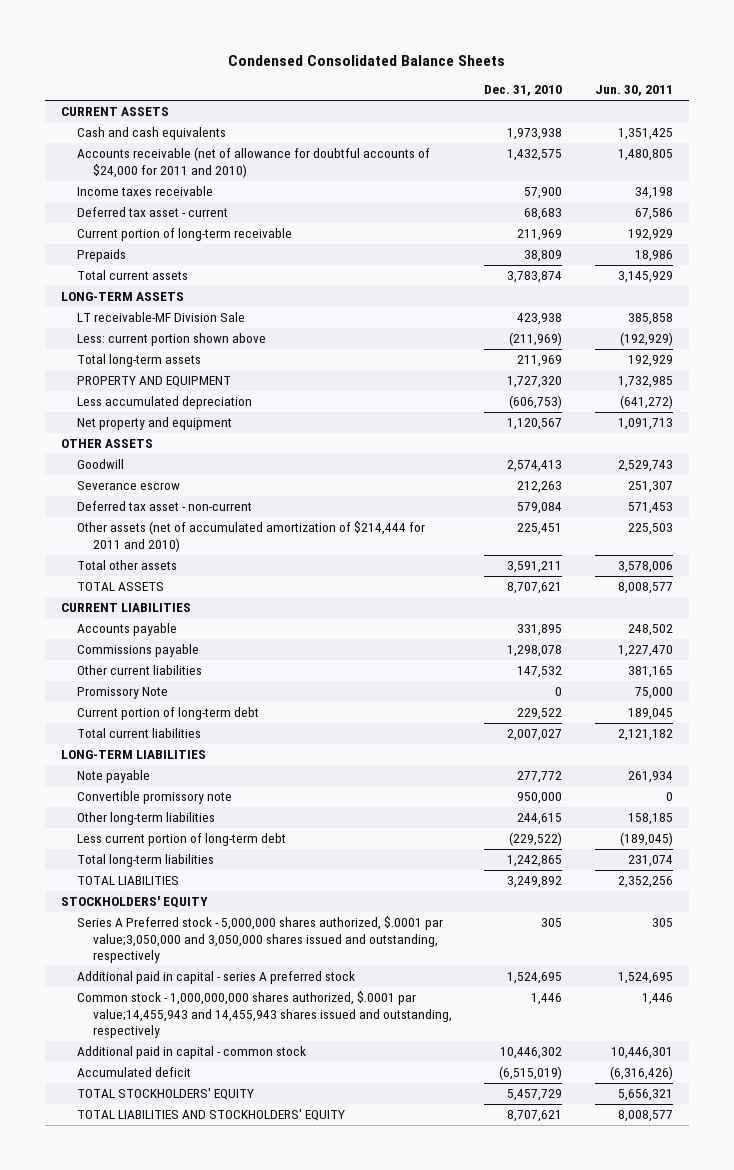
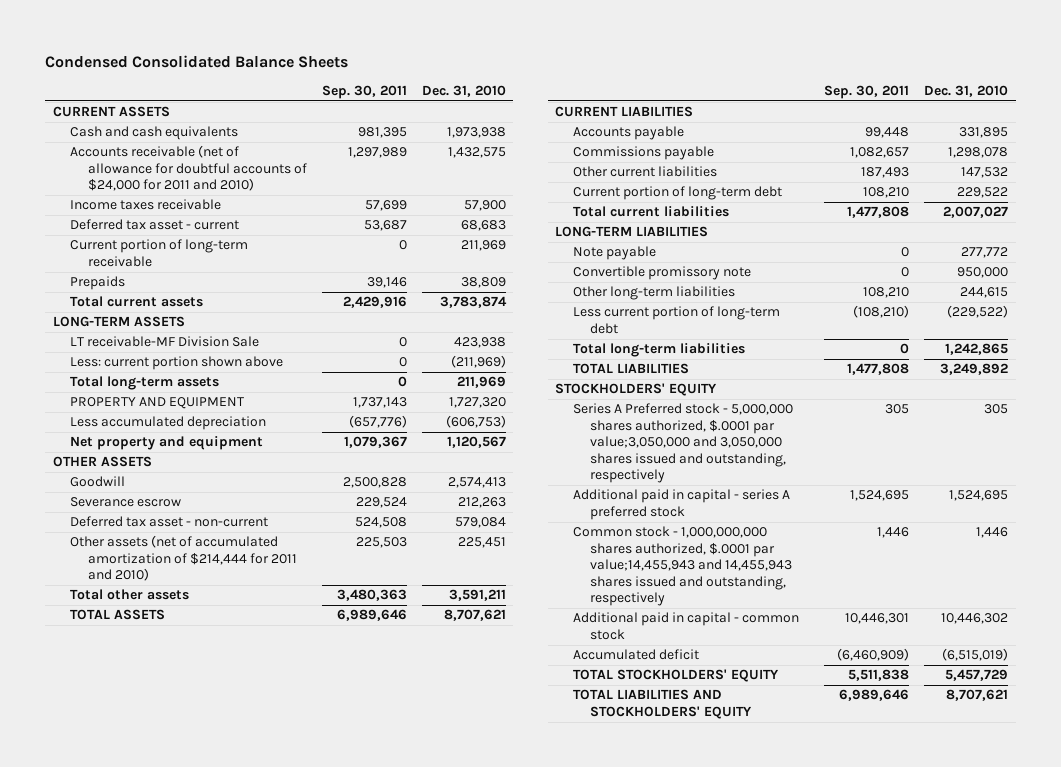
[594,85,673,97] Jun. 30, 2011 -> none
none -> [321,85,407,100] Sep. 30, 2011
[76,687,168,700] Promissory Note -> none

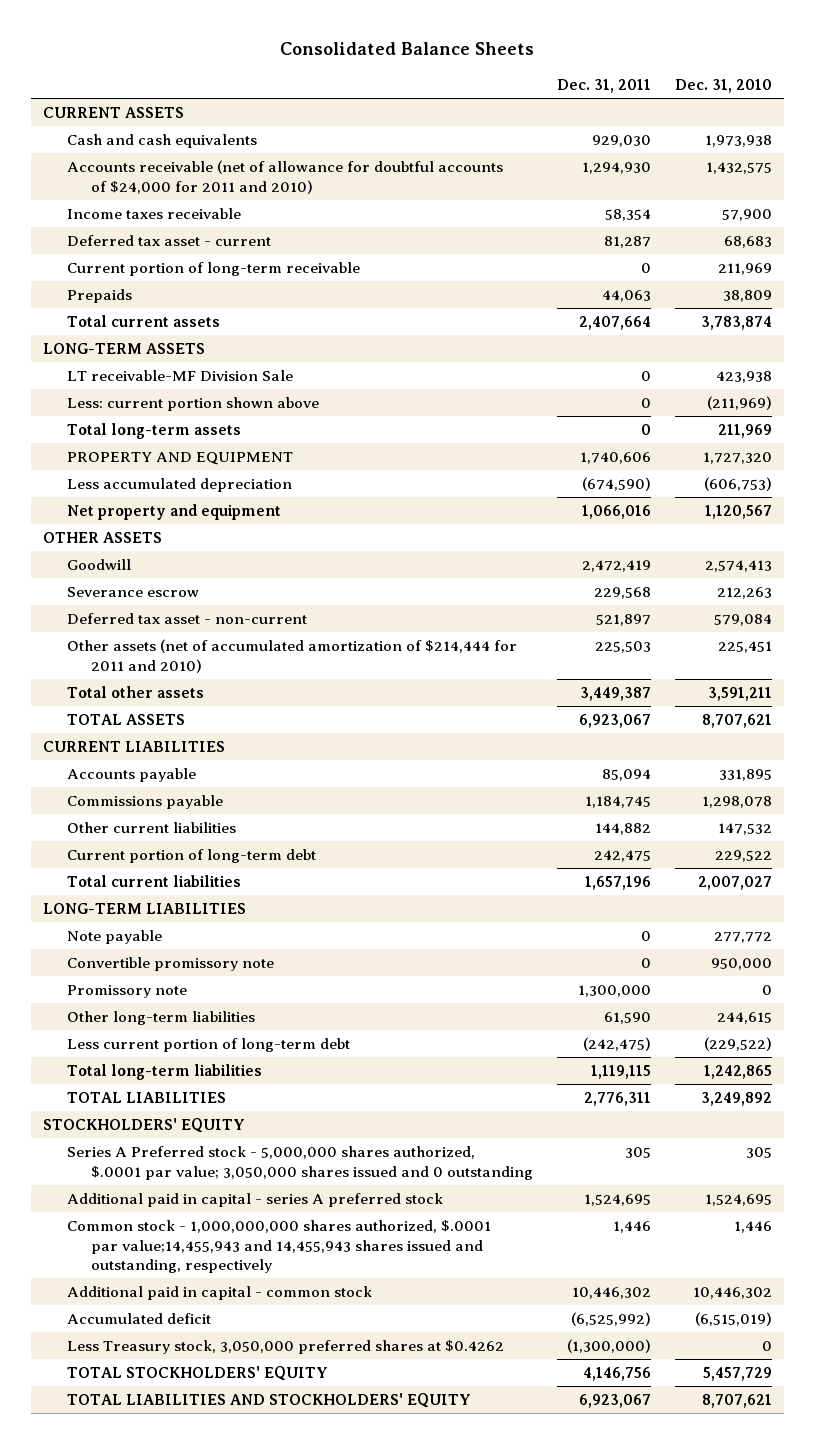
[45,54,349,68] Condensed Consolidated Balance Sheets -> [280,42,535,56] Consolidated Balance Sheets
[321,85,407,100] Sep. 30, 2011 -> none
none -> [557,78,652,93] Dec. 31, 2011
none -> [67,984,188,998] Promissory note
[572,403,793,484] Series A Preferred stock - 5,000,000 shares authorized, $.0001 par value;3,050,000 and 3,050,000 shares issued and outstanding, respectively -> [67,1145,534,1180] Series A Preferred stock - 5,000,000 shares authorized, $.0001 par value; 3,050,000 shares issued and 0 outstanding
none -> [67,1339,505,1354] Less Treasury stock, 3,050,000 preferred shares at $0.4262

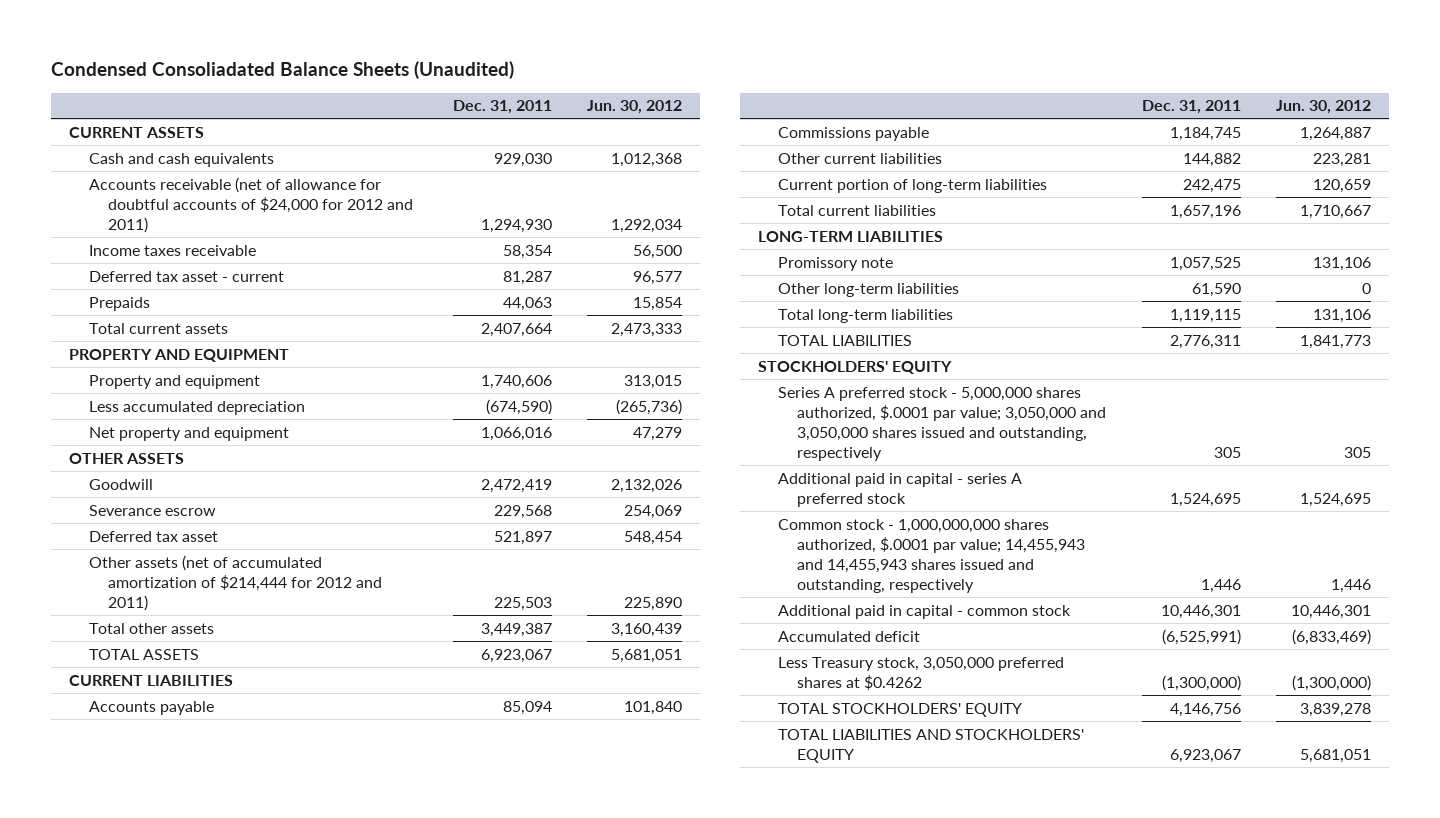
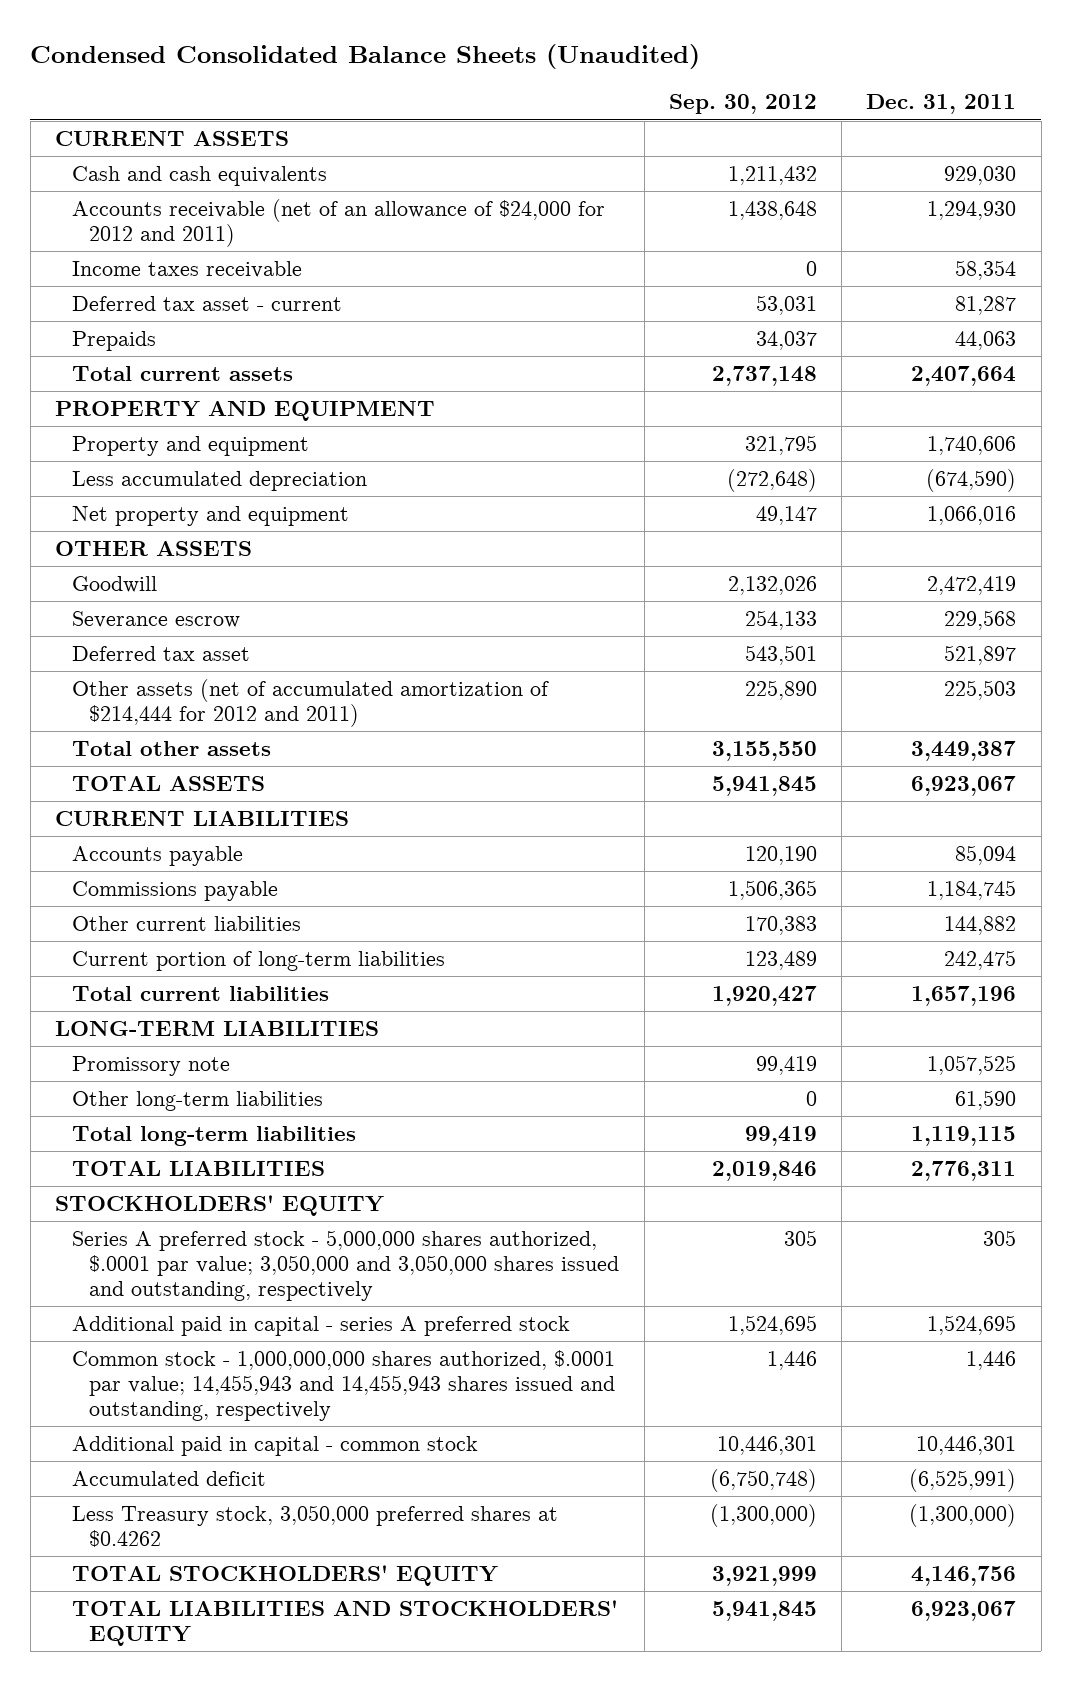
[51,61,515,80] Condensed Consoliadated Balance Sheets (Unaudited) -> [30,44,701,70] Condensed Consolidated Balance Sheets (Unaudited)
[587,100,683,115] Jun. 30, 2012 -> none
none -> [668,94,817,115] Sep. 30, 2012
[88,176,414,234] Accounts receivable (net of allowance for doubtful accounts of $24,000 for 2012 and 2011) -> [72,198,606,247] Accounts receivable (net of an allowance of $24,000 for 2012 and 2011)

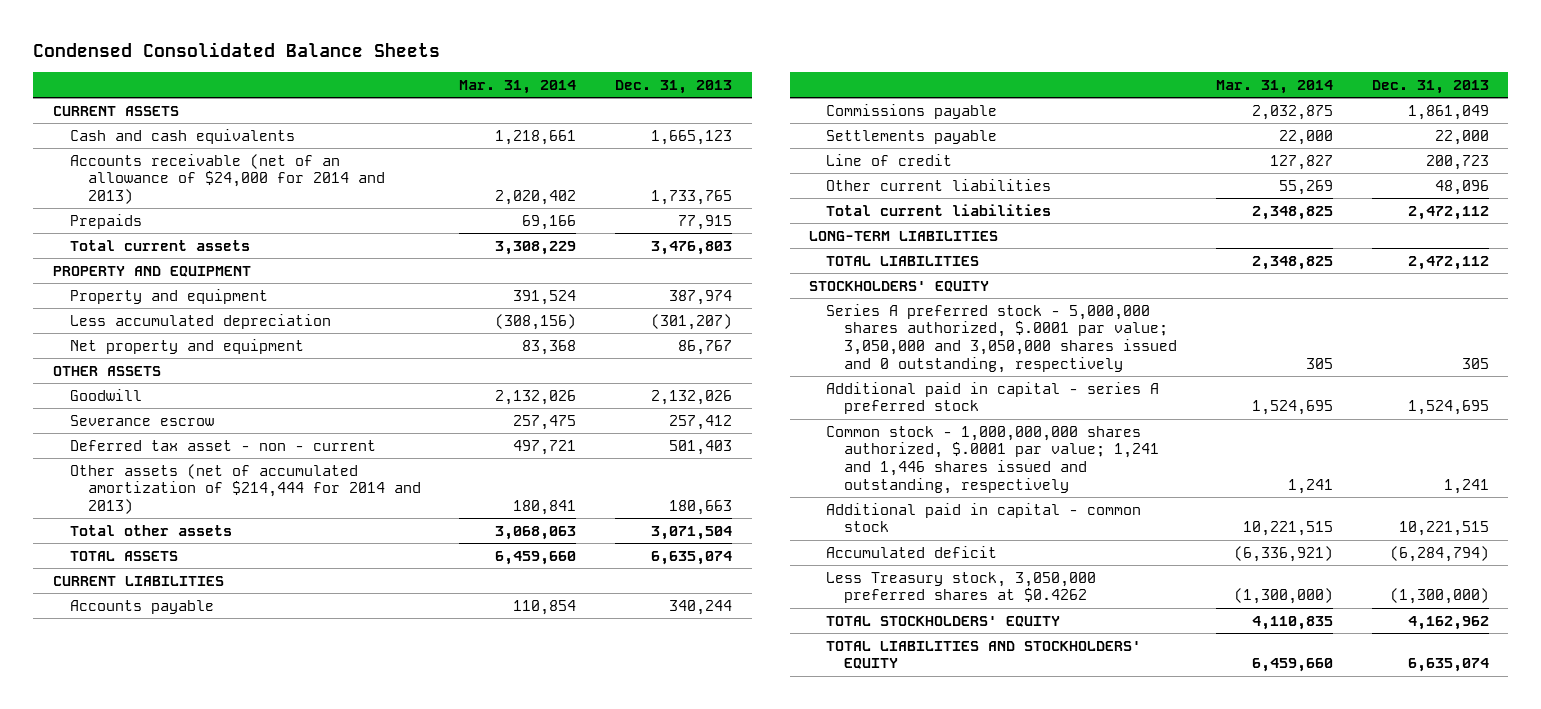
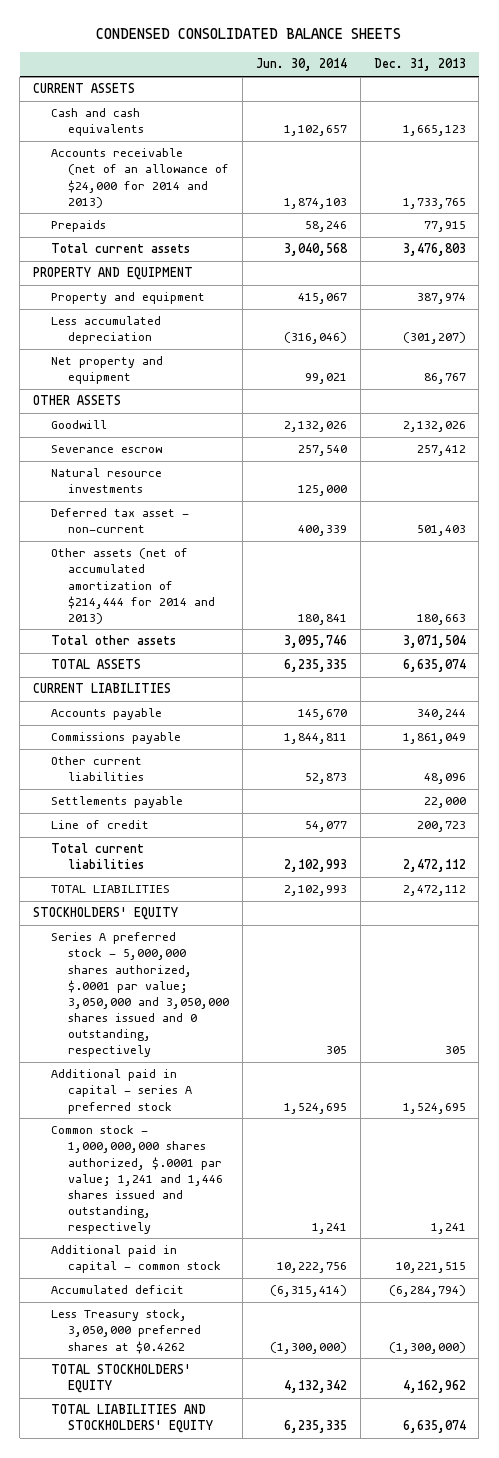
[33,41,441,57] Condensed Consolidated Balance Sheets -> [96,28,402,40] CONDENSED CONSOLIDATED BALANCE SHEETS
[459,79,577,94] Mar. 31, 2014 -> none
none -> [256,58,348,72] Jun. 30, 2014
none -> [50,468,162,494] Natural resource investments
[70,439,377,451] Deferred tax asset - non - current -> [50,508,189,534] Deferred tax asset - non-current
[826,178,1052,191] Other current liabilities -> [50,756,145,782] Other current liabilities
[808,230,998,241] LONG-TERM LIABILITIES -> none

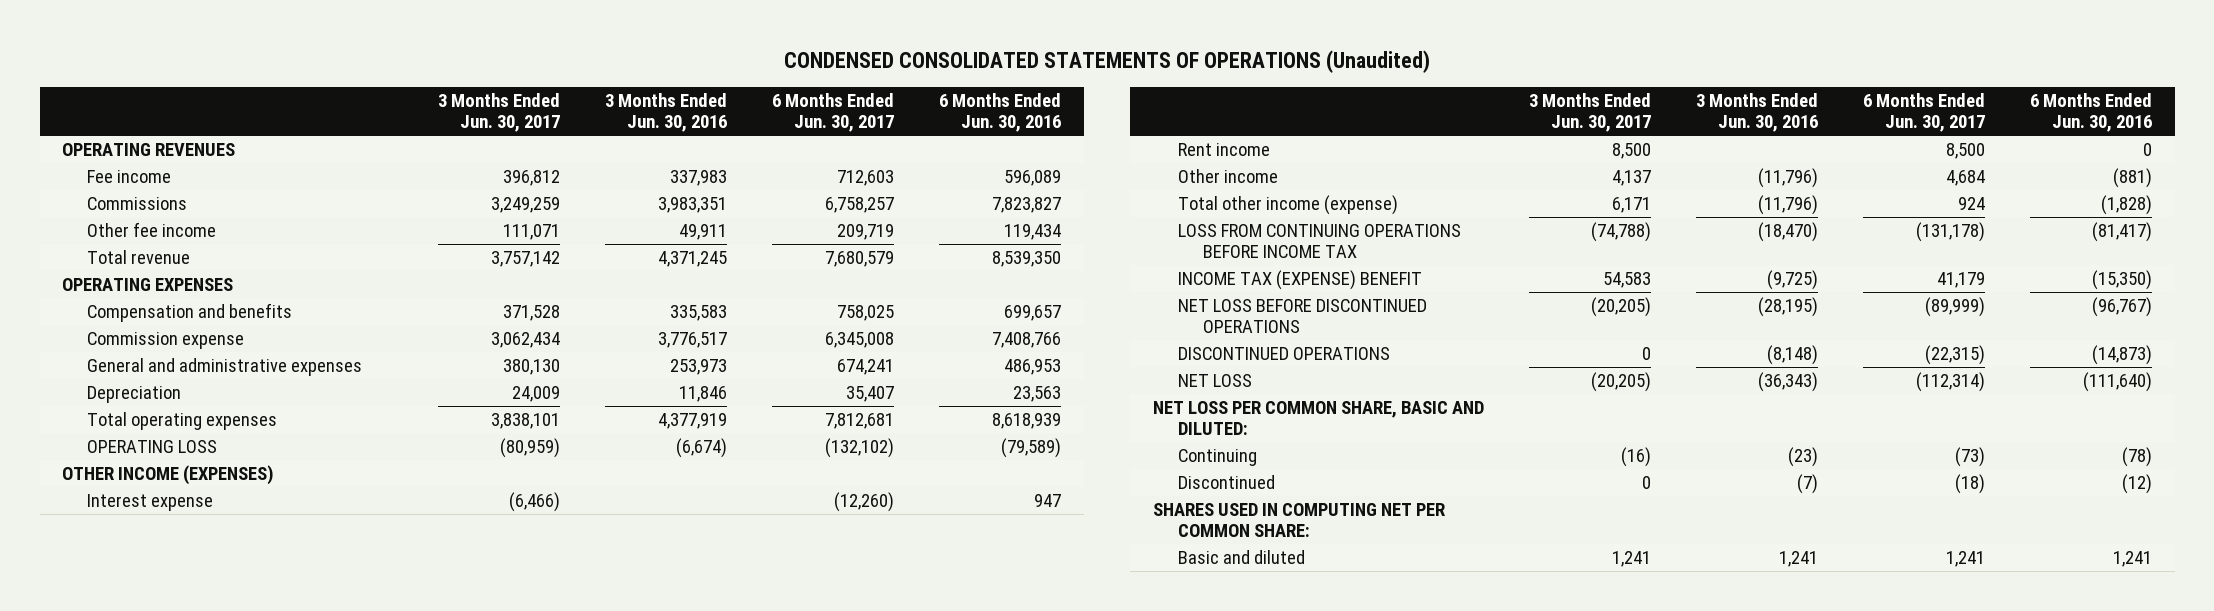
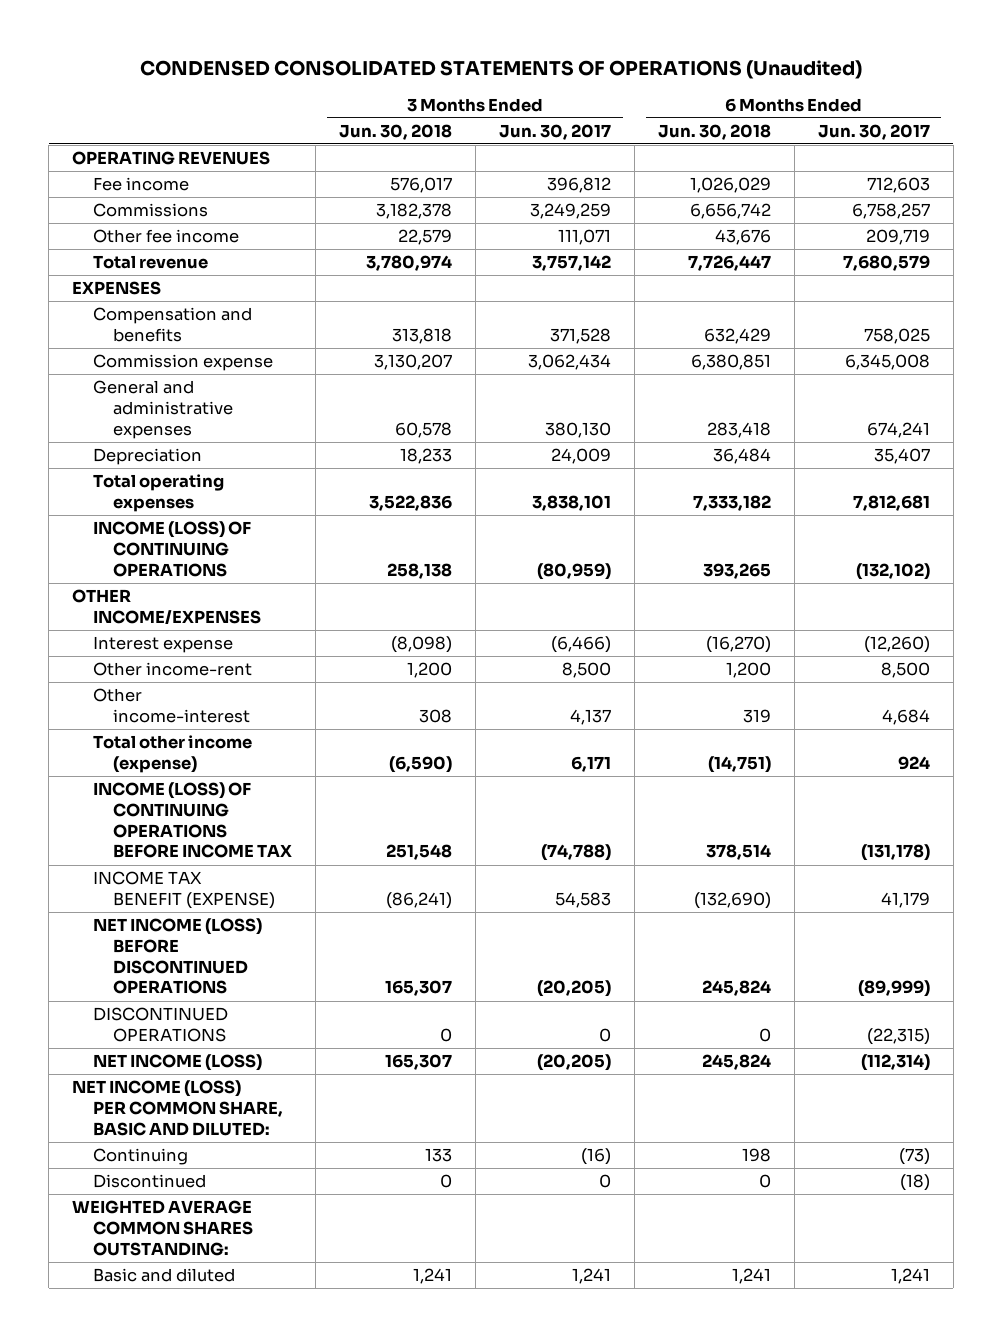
[605,92,728,133] 3 Months Ended Jun. 30, 2016 -> none
[939,92,1062,133] 6 Months Ended Jun. 30, 2016 -> none
none -> [338,123,452,140] Jun. 30, 2018
none -> [657,123,771,140] Jun. 30, 2018
[62,278,234,292] OPERATING EXPENSES -> [72,281,162,296] EXPENSES
[87,440,218,454] OPERATING LOSS -> [92,521,251,577] INCOME (LOSS) OF CONTINUING OPERATIONS
[62,465,275,486] OTHER INCOME (EXPENSES) -> [72,589,261,624] OTHER INCOME/EXPENSES
[1177,143,1270,157] Rent income -> none
[1177,169,1278,184] Other income -> [92,662,252,677] Other income-rent
[1611,170,1651,187] 4,137 -> [561,662,611,679] 8,500
[1946,170,1986,187] 4,684 -> [880,662,930,679] 8,500
none -> [92,688,250,723] Other income-interest
[1177,224,1461,259] LOSS FROM CONTINUING OPERATIONS BEFORE INCOME TAX -> [92,782,292,859] INCOME (LOSS) OF CONTINUING OPERATIONS BEFORE INCOME TAX
[1177,270,1422,291] INCOME TAX (EXPENSE) BENEFIT -> [92,871,275,909] INCOME TAX BENEFIT (EXPENSE)
[1177,299,1427,334] NET LOSS BEFORE DISCONTINUED OPERATIONS -> [92,918,262,995] NET INCOME (LOSS) BEFORE DISCONTINUED OPERATIONS
[1177,374,1252,388] NET LOSS -> [92,1054,262,1072] NET INCOME (LOSS)
[1152,401,1484,436] NET LOSS PER COMMON SHARE, BASIC AND DILUTED: -> [72,1080,283,1136] NET INCOME (LOSS) PER COMMON SHARE, BASIC AND DILUTED:
[1152,503,1445,538] SHARES USED IN COMPUTING NET PER COMMON SHARE: -> [72,1200,253,1256] WEIGHTED AVERAGE COMMON SHARES OUTSTANDING:

